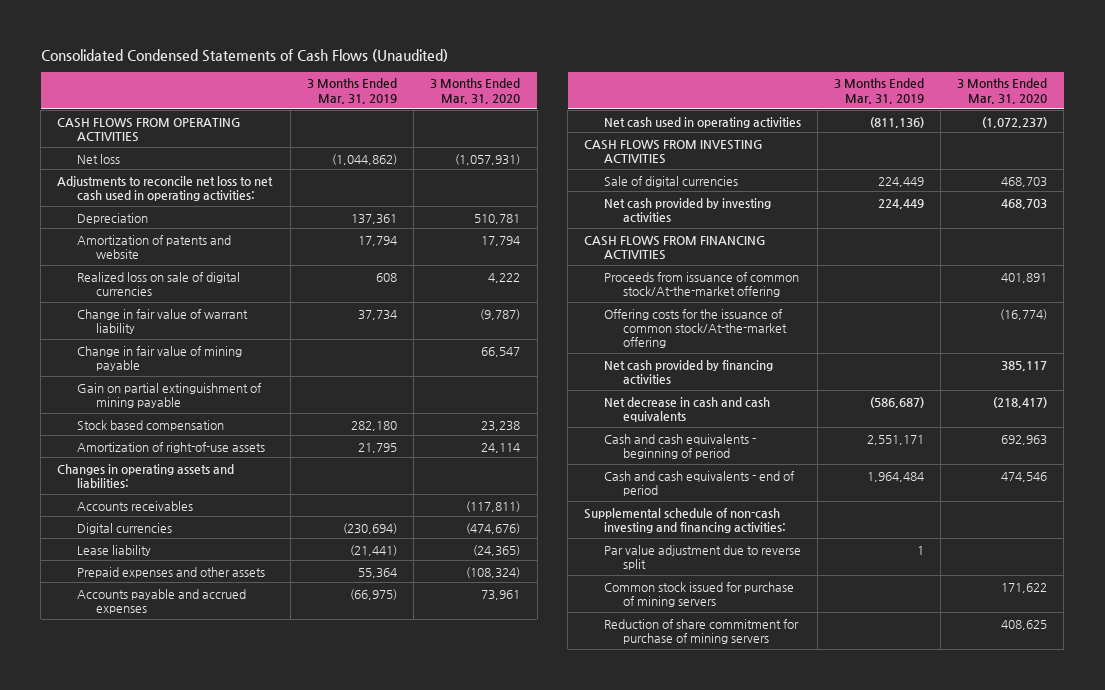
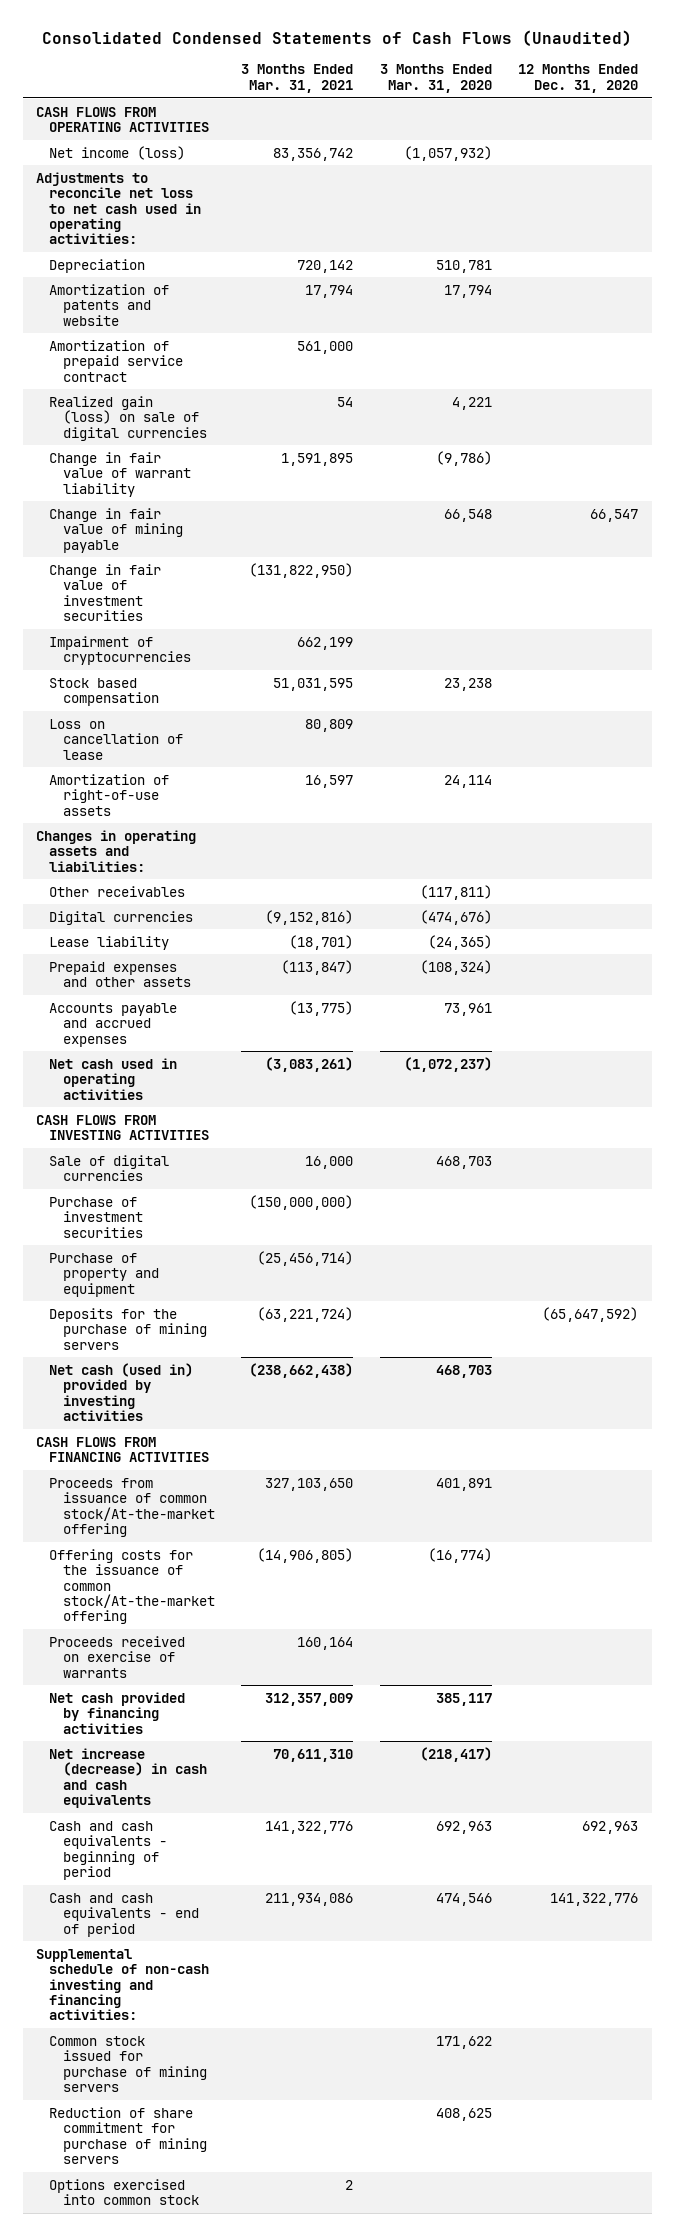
[307,78,398,104] 3 Months Ended Mar. 31, 2019 -> none
none -> [241,64,354,93] 3 Months Ended Mar. 31, 2021
none -> [518,64,639,93] 12 Months Ended Dec. 31, 2020
[76,153,120,164] Net loss -> [49,145,186,160] Net income (loss)
[455,153,521,165] (1,057,931) -> [403,145,492,161] (1,057,932)
[76,382,262,408] Gain on partial extinguishment of mining payable -> none
none -> [49,339,183,382] Amortization of prepaid service contract
[76,271,240,296] Realized loss on sale of digital currencies -> [49,395,207,441] Realized gain (loss) on sale of digital currencies
[488,272,521,283] 4,222 -> [451,396,492,410] 4,221
[480,308,521,320] (9,787) -> [435,450,492,466] (9,786)
[481,346,521,357] 66,547 -> [443,508,492,522] 66,548
none -> [49,563,162,621] Change in fair value of investment securities
none -> [49,635,191,666] Impairment of cryptocurrencies
none -> [49,718,183,760] Loss on cancellation of lease
[76,500,193,511] Accounts receivables -> [49,885,186,897] Other receivables
none -> [49,1196,143,1238] Purchase of investment securities
none -> [49,1252,159,1297] Purchase of property and equipment
none -> [49,1307,207,1350] Deposits for the purchase of mining servers
[603,197,771,222] Net cash provided by investing activities -> [49,1362,194,1421] Net cash (used in) provided by investing activities
none -> [49,1635,186,1678] Proceeds received on exercise of warrants
[603,396,770,422] Net decrease in cash and cash equivalents -> [49,1747,207,1808] Net increase (decrease) in cash and cash equivalents
[603,544,801,570] Par value adjustment due to reverse split -> none
none -> [49,2178,199,2206] Options exercised into common stock

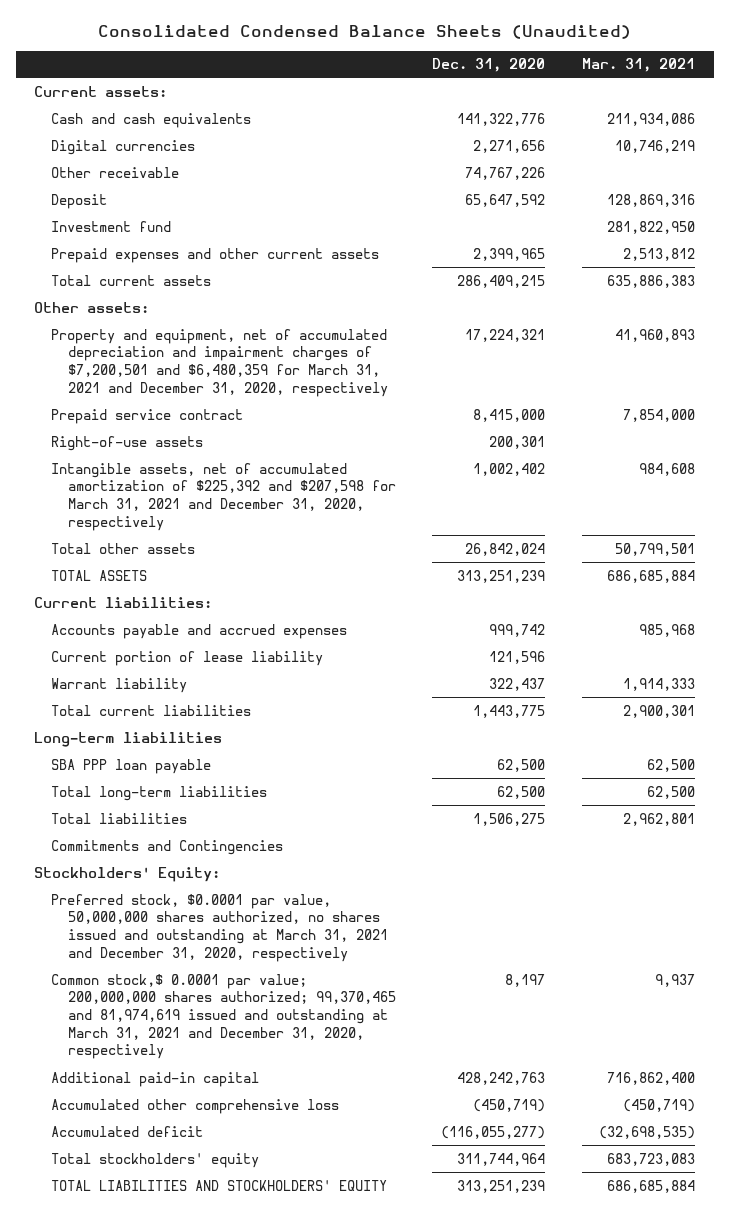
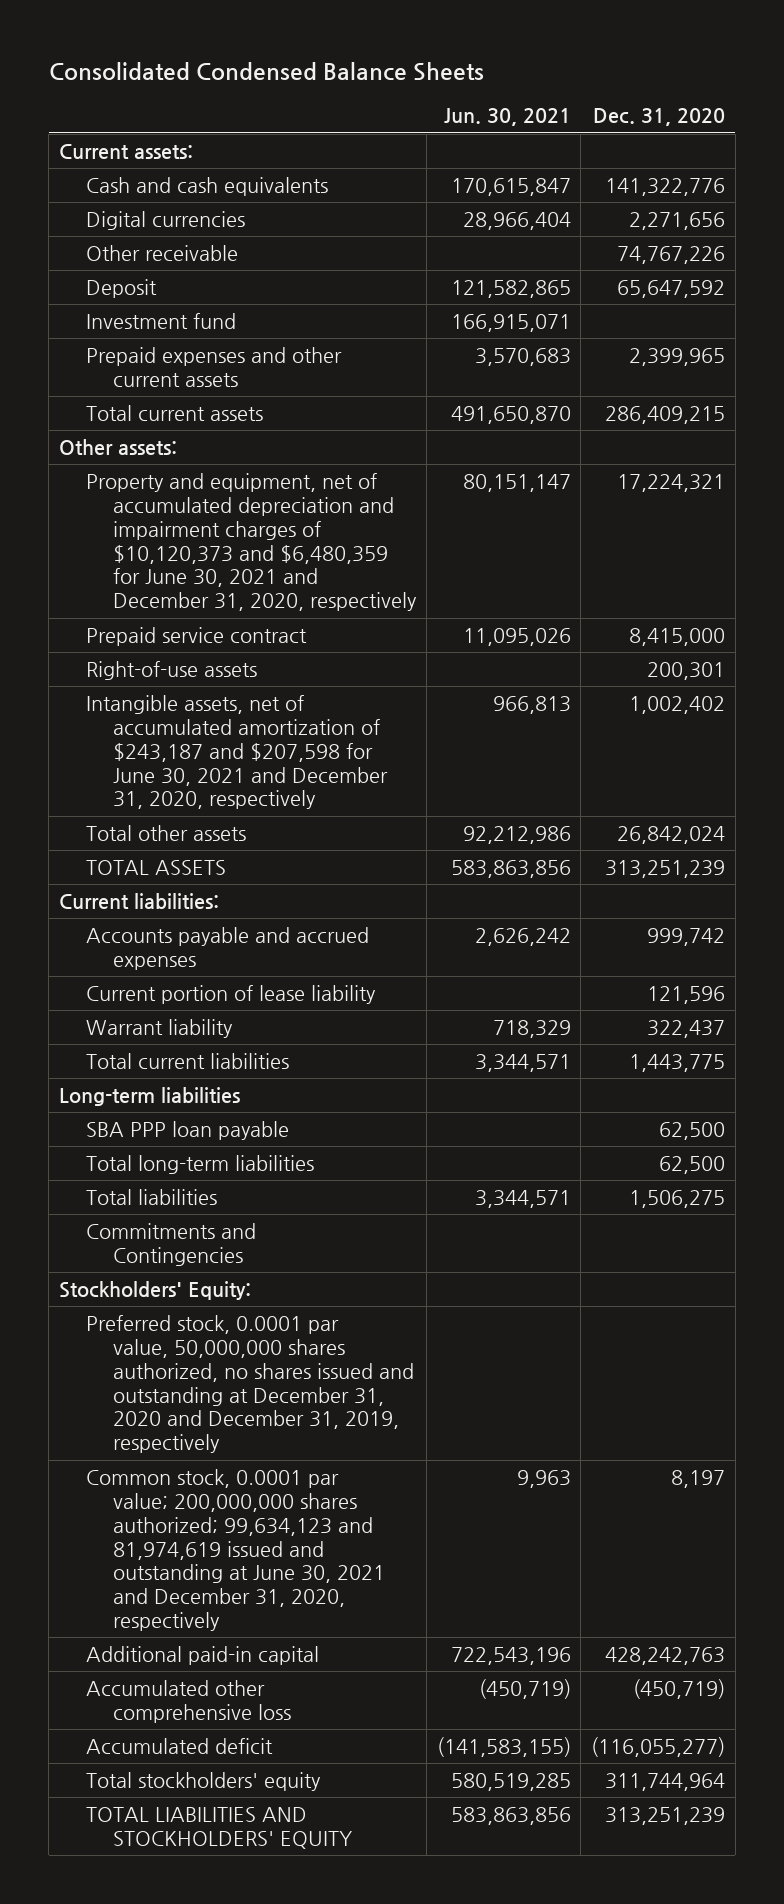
[97,24,631,39] Consolidated Condensed Balance Sheets (Unaudited) -> [48,61,484,81] Consolidated Condensed Balance Sheets
[582,58,696,73] Mar. 31, 2021 -> none
none -> [443,108,571,127] Jun. 30, 2021
[50,328,388,397] Property and equipment, net of accumulated depreciation and impairment charges of $7,200,501 and $6,480,359 for March 31, 2021 and December 31, 2020, respectively -> [86,473,418,612] Property and equipment, net of accumulated depreciation and impairment charges of $10,120,373 and $6,480,359 for June 30, 2021 and December 31, 2020, respectively
[50,462,396,531] Intangible assets, net of accumulated amortization of $225,392 and $207,598 for March 31, 2021 and December 31, 2020, respectively -> [86,695,389,810] Intangible assets, net of accumulated amortization of $243,187 and $207,598 for June 30, 2021 and December 31, 2020, respectively
[50,893,388,962] Preferred stock, $0.0001 par value, 50,000,000 shares authorized, no shares issued and outstanding at March 31, 2021 and December 31, 2020, respectively -> [86,1315,415,1454] Preferred stock, 0.0001 par value, 50,000,000 shares authorized, no shares issued and outstanding at December 31, 2020 and December 31, 2019, respectively
[50,973,396,1060] Common stock,$ 0.0001 par value; 200,000,000 shares authorized; 99,370,465 and 81,974,619 issued and outstanding at March 31, 2021 and December 31, 2020, respectively -> [86,1469,386,1632] Common stock, 0.0001 par value; 200,000,000 shares authorized; 99,634,123 and 81,974,619 issued and outstanding at June 30, 2021 and December 31, 2020, respectively

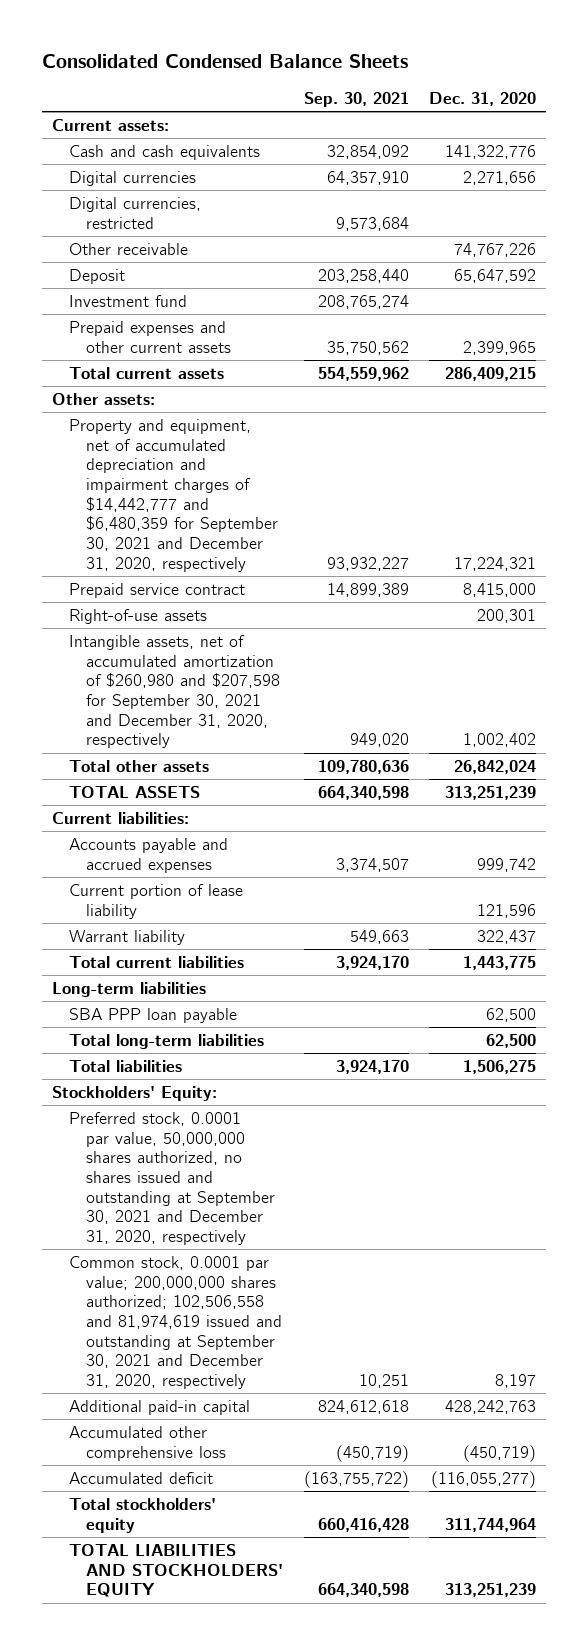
[443,108,571,127] Jun. 30, 2021 -> none
none -> [303,91,409,107] Sep. 30, 2021
none -> [69,196,202,229] Digital currencies, restricted
[86,473,418,612] Property and equipment, net of accumulated depreciation and impairment charges of $10,120,373 and $6,480,359 for June 30, 2021 and December 31, 2020, respectively -> [69,418,279,572] Property and equipment, net of accumulated depreciation and impairment charges of $14,442,777 and $6,480,359 for September 30, 2021 and December 31, 2020, respectively
[86,695,389,810] Intangible assets, net of accumulated amortization of $243,187 and $207,598 for June 30, 2021 and December 31, 2020, respectively -> [69,634,281,749] Intangible assets, net of accumulated amortization of $260,980 and $207,598 for September 30, 2021 and December 31, 2020, respectively
[86,1223,257,1266] Commitments and Contingencies -> none
[86,1315,415,1454] Preferred stock, 0.0001 par value, 50,000,000 shares authorized, no shares issued and outstanding at December 31, 2020 and December 31, 2019, respectively -> [69,1111,276,1245] Preferred stock, 0.0001 par value, 50,000,000 shares authorized, no shares issued and outstanding at September 30, 2021 and December 31, 2020, respectively
[86,1469,386,1632] Common stock, 0.0001 par value; 200,000,000 shares authorized; 99,634,123 and 81,974,619 issued and outstanding at June 30, 2021 and December 31, 2020, respectively -> [69,1255,283,1389] Common stock, 0.0001 par value; 200,000,000 shares authorized; 102,506,558 and 81,974,619 issued and outstanding at September 30, 2021 and December 31, 2020, respectively

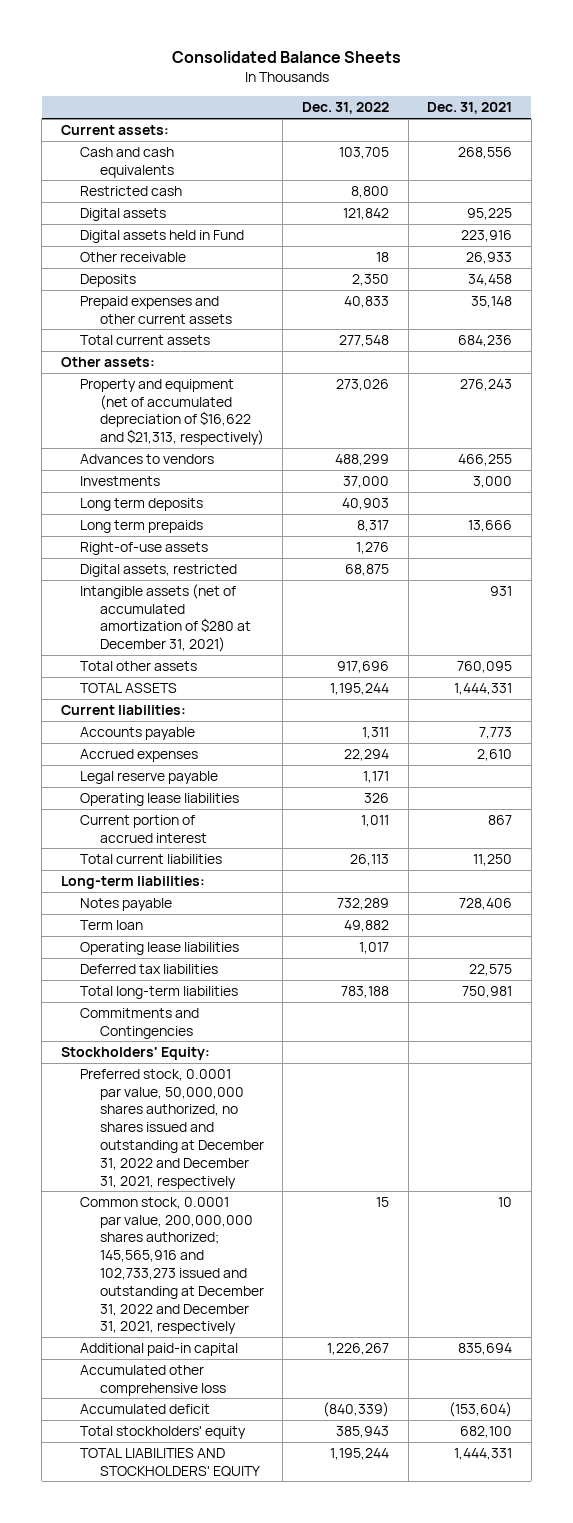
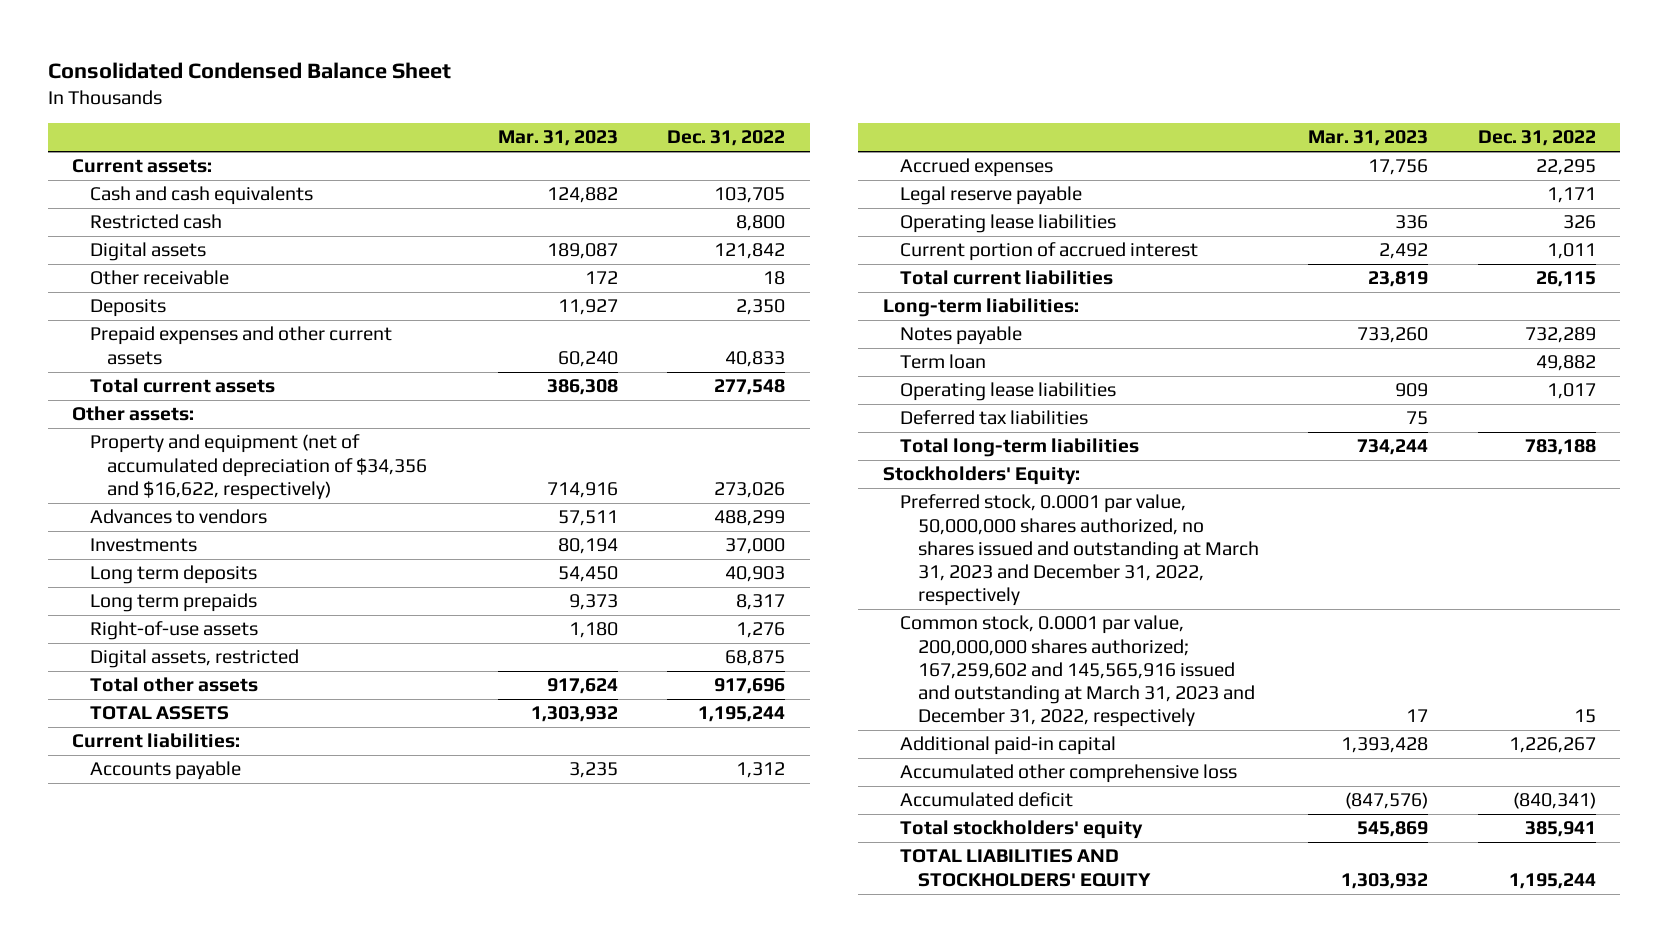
[171,51,401,64] Consolidated Balance Sheets -> [47,61,451,79] Consolidated Condensed Balance Sheet
[427,102,513,115] Dec. 31, 2021 -> none
none -> [497,130,618,147] Mar. 31, 2023
[80,229,245,243] Digital assets held in Fund -> none
[80,378,264,446] Property and equipment (net of accumulated depreciation of $16,622 and $21,313, respectively) -> [89,434,428,500] Property and equipment (net of accumulated depreciation of $34,356 and $16,622, respectively)
[80,583,251,653] Intangible assets (net of accumulated amortization of $280 at December 31, 2021) -> none
[362,726,390,739] 1,311 -> [736,762,786,779] 1,312
[344,748,390,761] 22,294 -> [1535,159,1596,176] 22,295
[350,853,390,866] 26,113 -> [1535,271,1596,288] 26,115
[80,1007,200,1039] Commitments and Contingencies -> none
[80,1068,264,1189] Preferred stock, 0.0001 par value, 50,000,000 shares authorized, no shares issued and outstanding at December 31, 2022 and December 31, 2021, respectively -> [900,494,1259,607] Preferred stock, 0.0001 par value, 50,000,000 shares authorized, no shares issued and outstanding at March 31, 2023 and December 31, 2022, respectively
[80,1196,264,1335] Common stock, 0.0001 par value, 200,000,000 shares authorized; 145,565,916 and 102,733,273 issued and outstanding at December 31, 2022 and December 31, 2021, respectively -> [900,615,1255,728] Common stock, 0.0001 par value, 200,000,000 shares authorized; 167,259,602 and 145,565,916 issued and outstanding at March 31, 2023 and December 31, 2022, respectively
[323,1401,390,1417] (840,339) -> [1512,792,1596,810] (840,341)
[336,1425,390,1438] 385,943 -> [1524,821,1596,838] 385,941

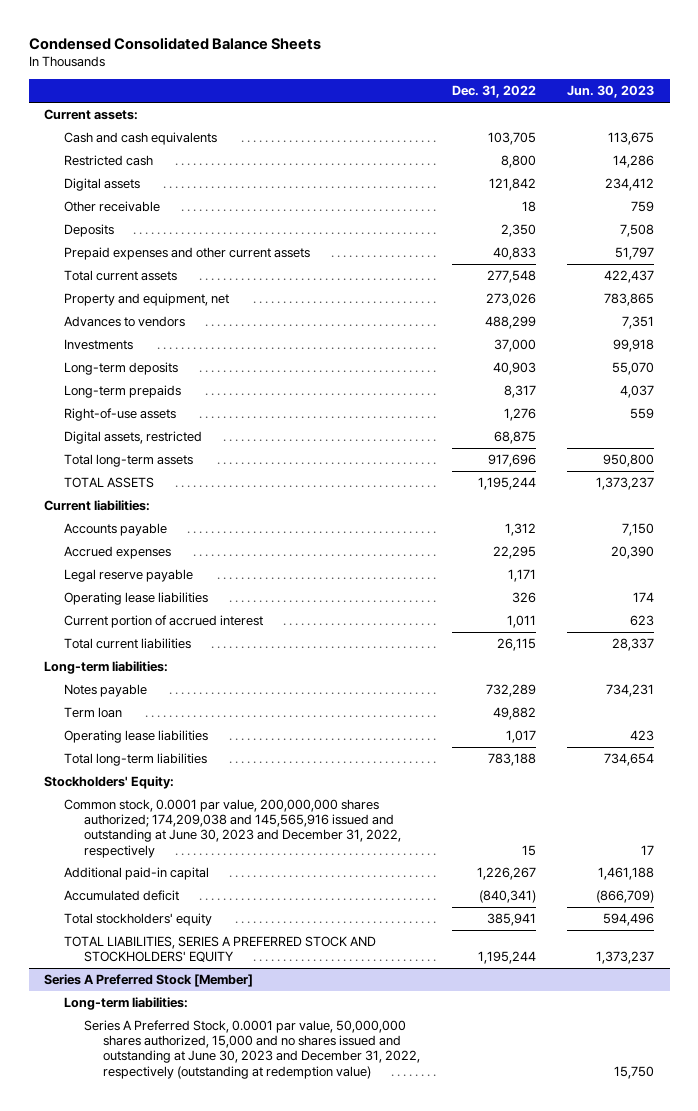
[47,61,451,79] Consolidated Condensed Balance Sheet -> [28,36,321,50] Condensed Consolidated Balance Sheets
[497,130,618,147] Mar. 31, 2023 -> none
none -> [567,85,655,99] Jun. 30, 2023
[72,406,195,422] Other assets: -> none
[89,434,428,500] Property and equipment (net of accumulated depreciation of $34,356 and $16,622, respectively) -> [63,293,229,307] Property and equipment, net
[89,565,257,585] Long term deposits -> [63,362,178,376] Long-term deposits
[89,593,257,613] Long term prepaids -> [63,385,181,399] Long-term prepaids
[89,677,258,693] Total other assets -> [63,454,193,468] Total long-term assets
[900,410,1089,426] Deferred tax liabilities -> none
[900,494,1259,607] Preferred stock, 0.0001 par value, 50,000,000 shares authorized, no shares issued and outstanding at March 31, 2023 and December 31, 2022, respectively -> none
[900,615,1255,728] Common stock, 0.0001 par value, 200,000,000 shares authorized; 167,259,602 and 145,565,916 issued and outstanding at March 31, 2023 and December 31, 2022, respectively -> [63,799,401,858] Common stock, 0.0001 par value, 200,000,000 shares authorized; 174,209,038 and 145,565,916 issued and outstanding at June 30, 2023 and December 31, 2022, respectively
[900,764,1238,784] Accumulated other comprehensive loss -> none
[900,849,1151,887] TOTAL LIABILITIES AND STOCKHOLDERS' EQUITY -> [63,936,376,963] TOTAL LIABILITIES, SERIES A PREFERRED STOCK AND STOCKHOLDERS' EQUITY
none -> [44,974,254,988] Series A Preferred Stock [Member]
none -> [63,997,188,1011] Long-term liabilities:
none -> [83,1020,421,1079] Series A Preferred Stock, 0.0001 par value, 50,000,000 shares authorized, 15,000 and no shares issued and outstanding at June 30, 2023 and December 31, 2022, respectively (outstanding at redemption value)

